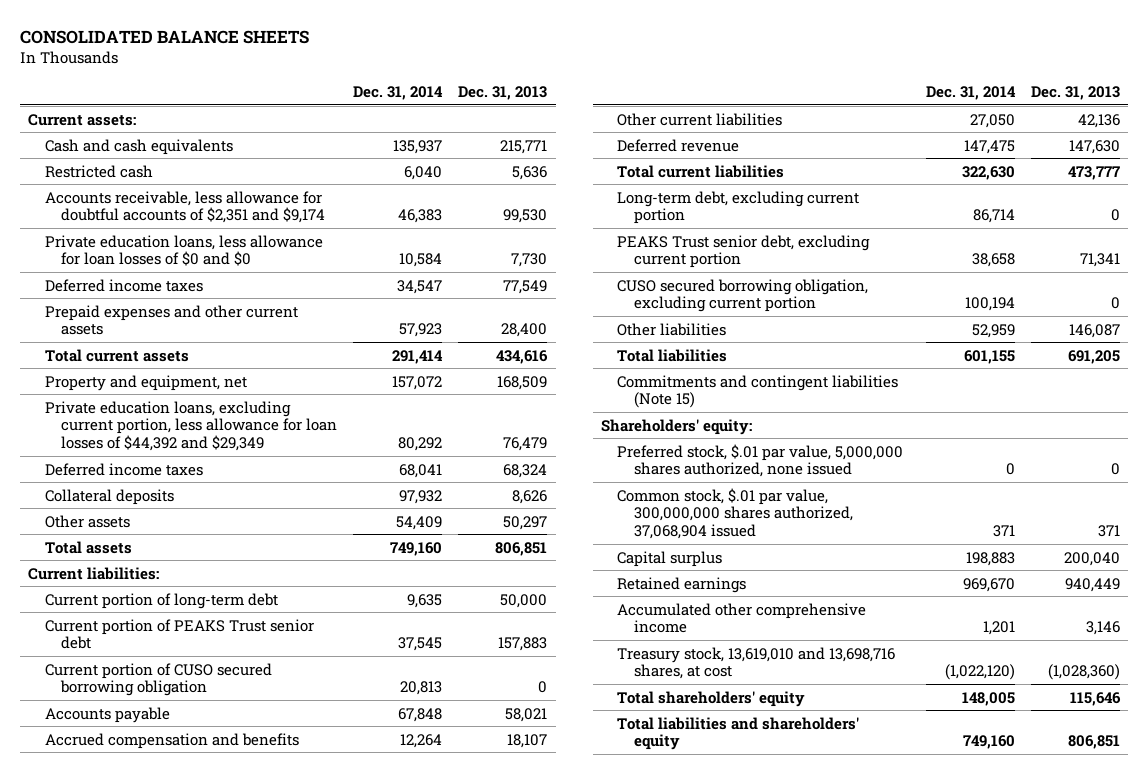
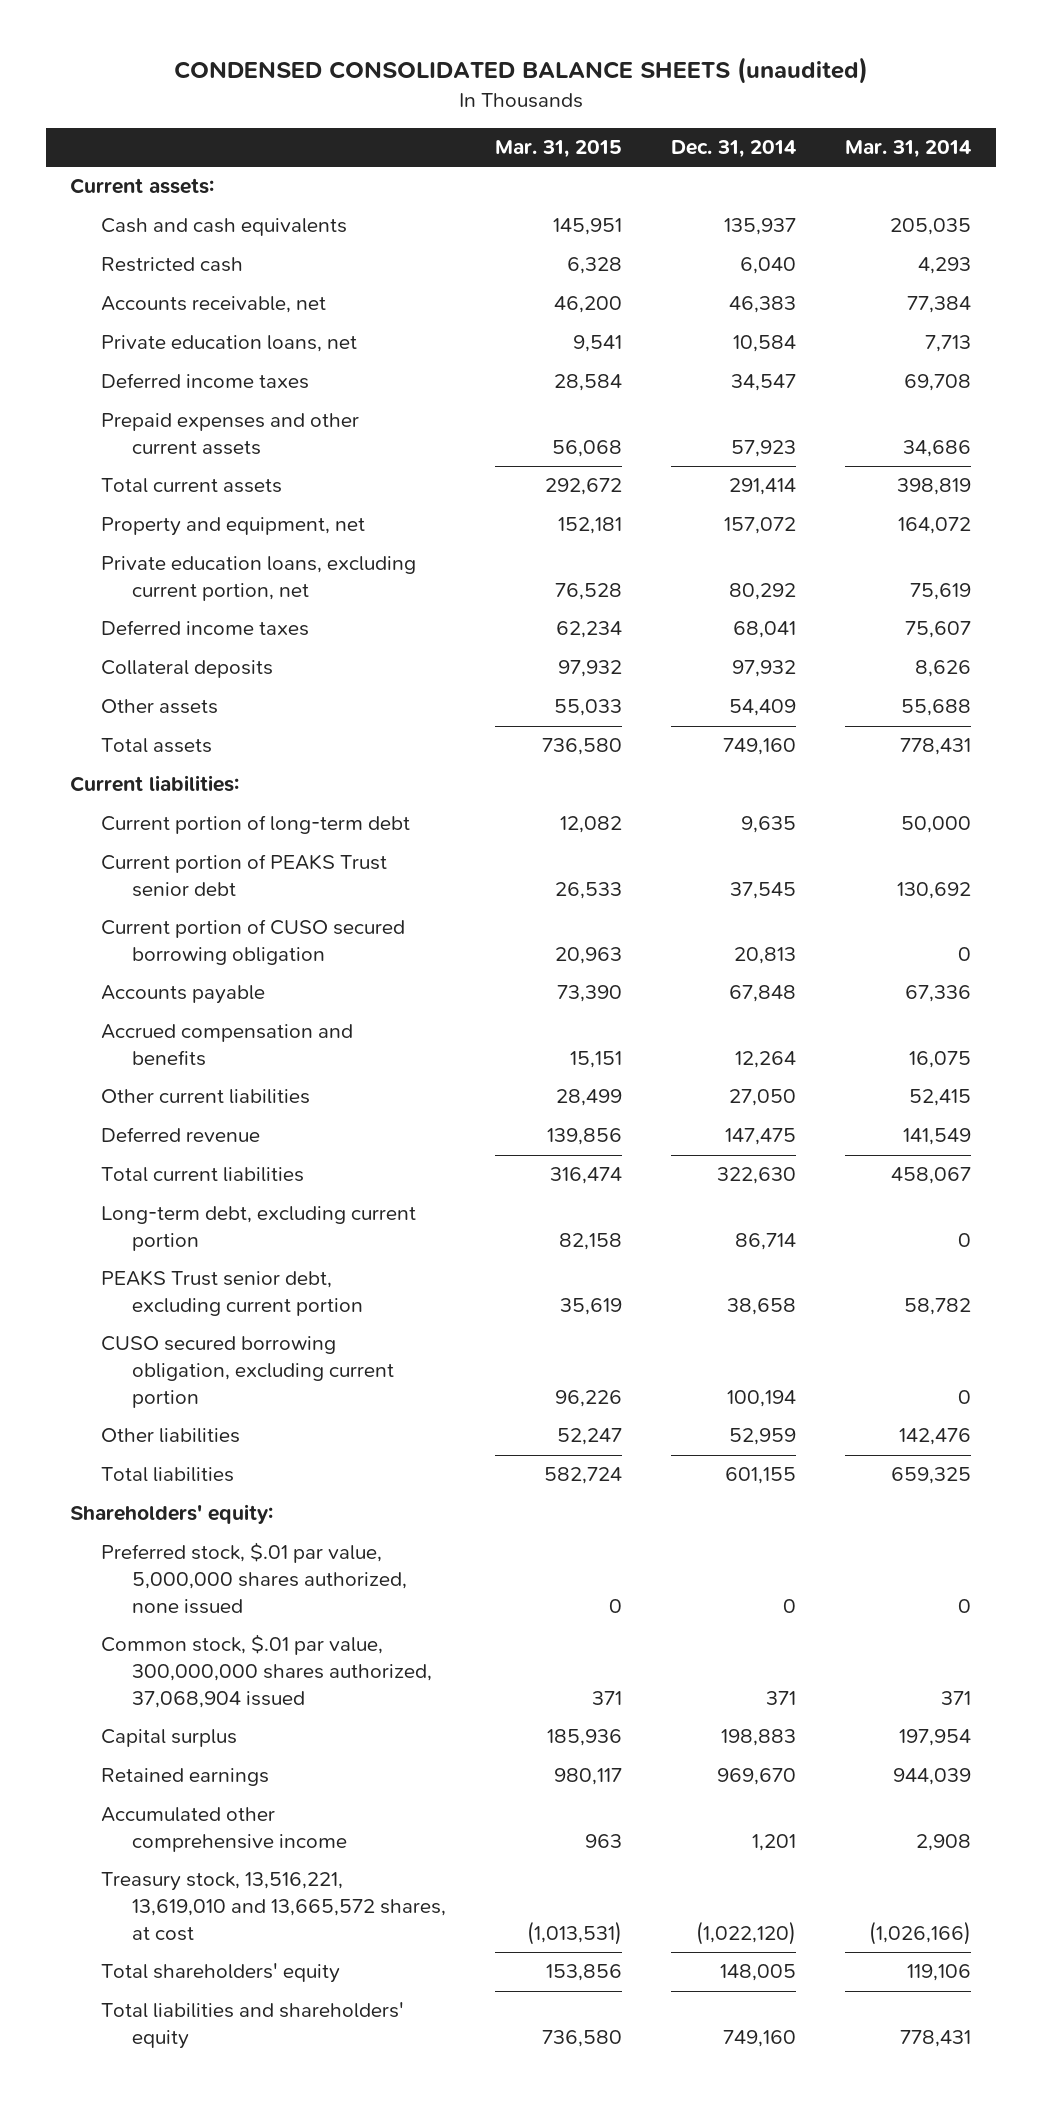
[20,30,310,45] CONSOLIDATED BALANCE SHEETS -> [173,57,868,85] CONDENSED CONSOLIDATED BALANCE SHEETS (unaudited)
[458,85,548,100] Dec. 31, 2013 -> none
none -> [494,140,622,159] Mar. 31, 2015
none -> [845,140,972,159] Mar. 31, 2014
[44,190,326,224] Accounts receivable, less allowance for doubtful accounts of $2,351 and $9,174 -> [101,296,327,314] Accounts receivable, net
[44,234,323,267] Private education loans, less allowance for loan losses of $0 and $0 -> [101,335,358,353] Private education loans, net
[44,400,338,451] Private education loans, excluding current portion, less allowance for loan losses of $44,392 and $29,349 -> [101,556,417,601] Private education loans, excluding current portion, net
[617,374,899,409] Commitments and contingent liabilities (Note 15) -> none
[617,646,896,680] Treasury stock, 13,619,010 and 13,698,716 shares, at cost -> [101,1872,446,1941] Treasury stock, 13,516,221, 13,619,010 and 13,665,572 shares, at cost

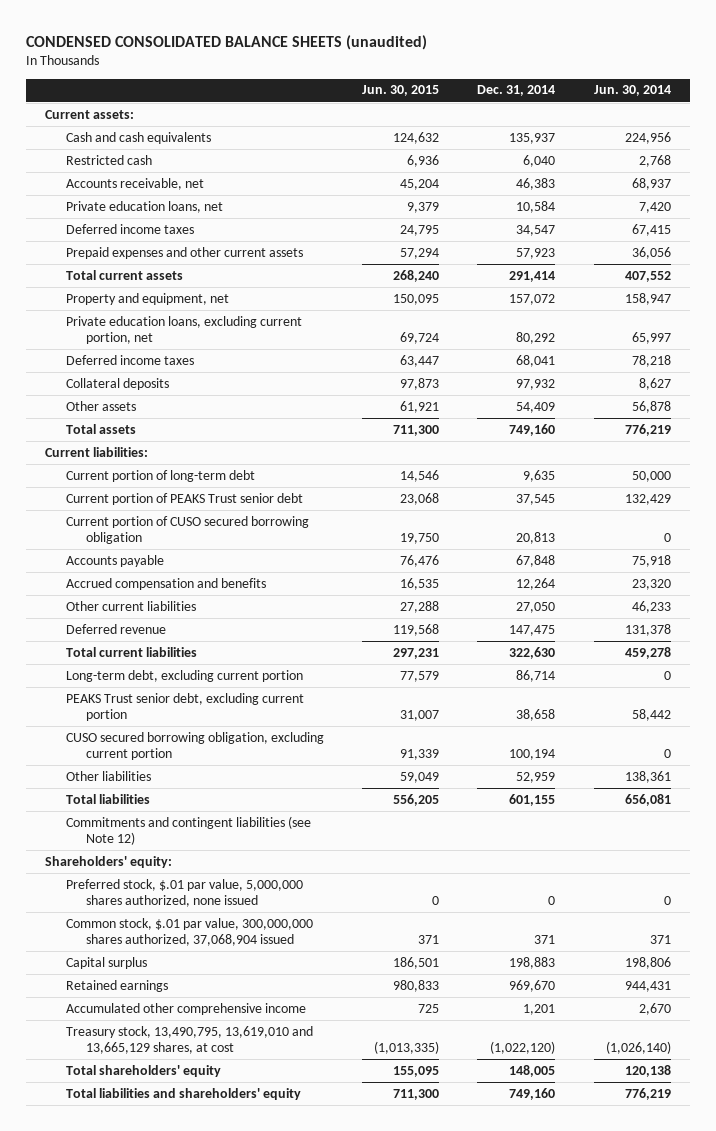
[494,140,622,159] Mar. 31, 2015 -> none
[845,140,972,159] Mar. 31, 2014 -> none
none -> [361,85,439,97] Jun. 30, 2015
none -> [593,85,671,97] Jun. 30, 2014
none -> [65,815,311,845] Commitments and contingent liabilities (see Note 12)
[101,1872,446,1941] Treasury stock, 13,516,221, 13,619,010 and 13,665,572 shares, at cost -> [65,1025,313,1054] Treasury stock, 13,490,795, 13,619,010 and 13,665,129 shares, at cost

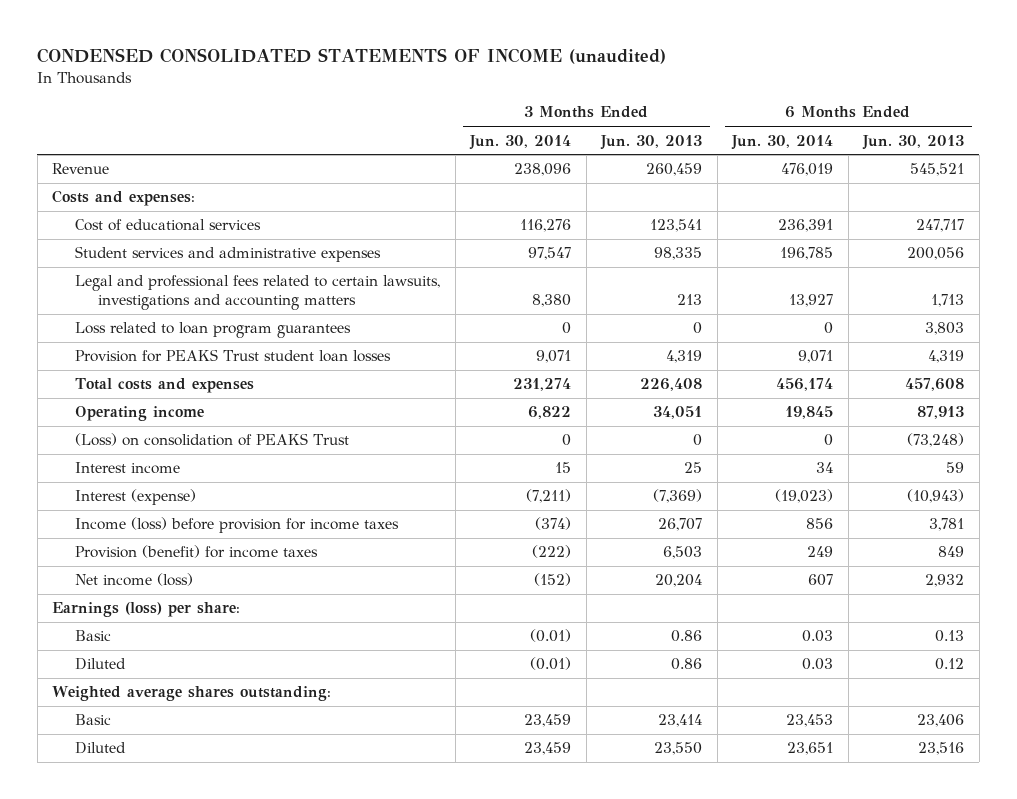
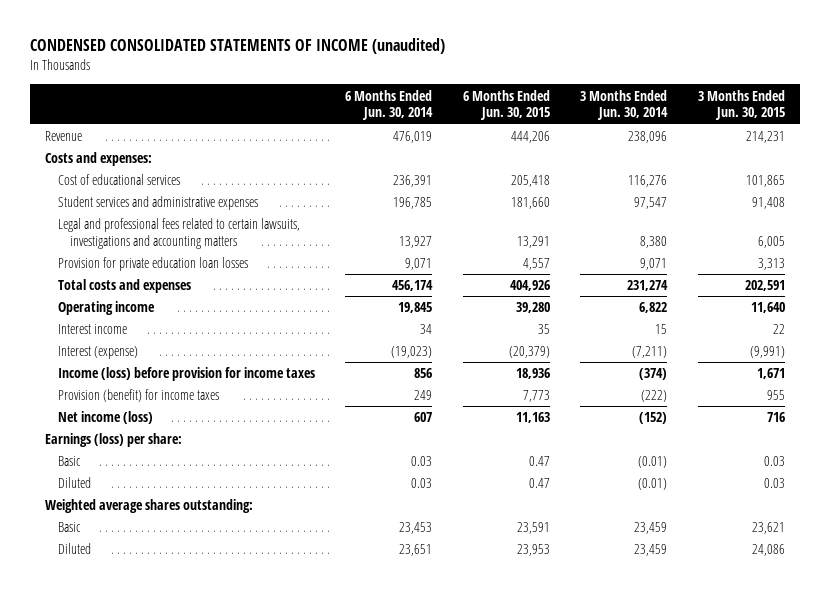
[600,134,703,150] Jun. 30, 2013 -> none
[862,134,965,150] Jun. 30, 2013 -> none
none -> [462,89,550,121] 6 Months Ended Jun. 30, 2015
none -> [697,89,785,121] 3 Months Ended Jun. 30, 2015
[75,322,352,339] Loss related to loan program guarantees -> none
[75,349,392,363] Provision for PEAKS Trust student loan losses -> [57,257,248,272] Provision for private education loan losses
[75,433,350,447] (Loss) on consolidation of PEAKS Trust -> none

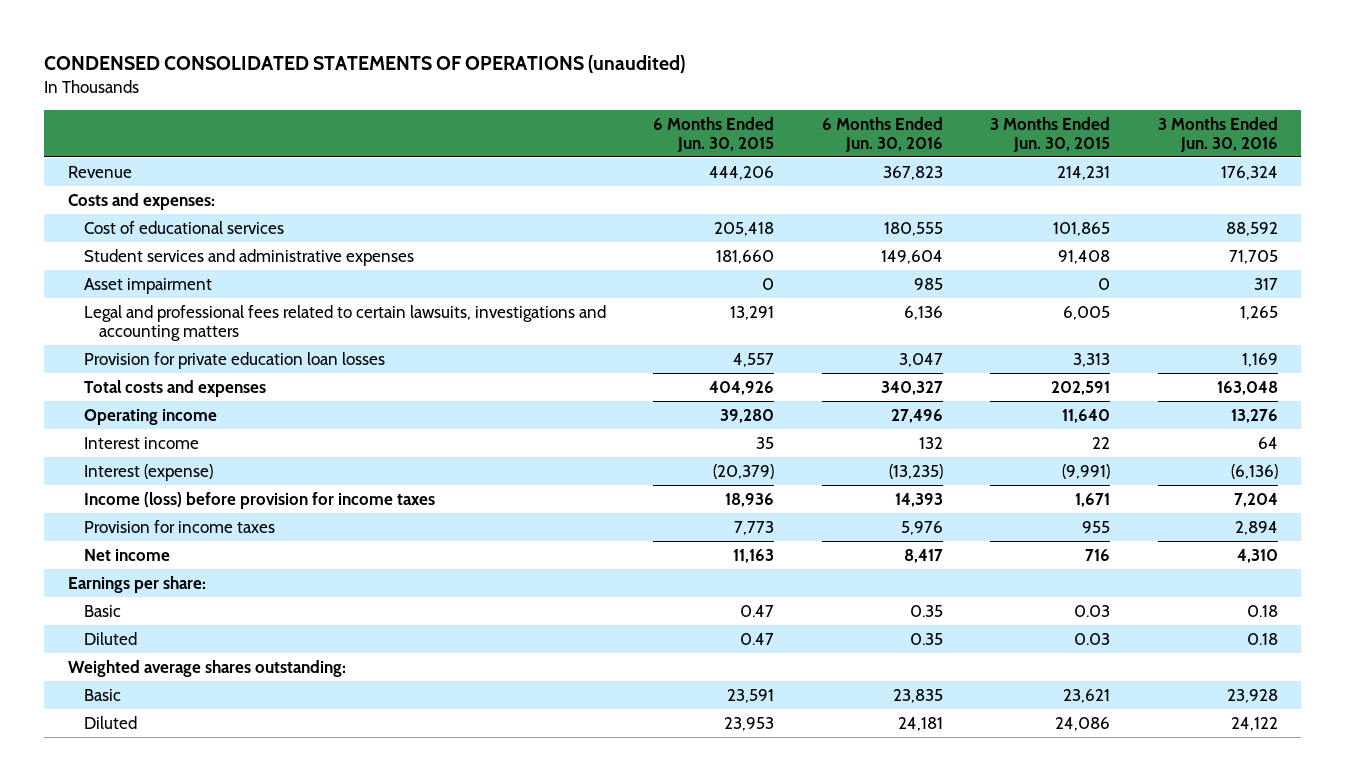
[29,38,445,55] CONDENSED CONSOLIDATED STATEMENTS OF INCOME (unaudited) -> [43,55,685,74] CONDENSED CONSOLIDATED STATEMENTS OF OPERATIONS (unaudited)
[345,89,434,121] 6 Months Ended Jun. 30, 2014 -> none
[580,89,669,121] 3 Months Ended Jun. 30, 2014 -> none
none -> [821,116,943,152] 6 Months Ended Jun. 30, 2016
none -> [1157,116,1278,152] 3 Months Ended Jun. 30, 2016
none -> [83,277,212,294] Asset impairment
[57,389,219,403] Provision (benefit) for income taxes -> [83,519,275,533] Provision for income taxes
[57,411,153,425] Net income (loss) -> [83,548,170,561] Net income
[44,433,182,448] Earnings (loss) per share: -> [67,575,206,593] Earnings per share:

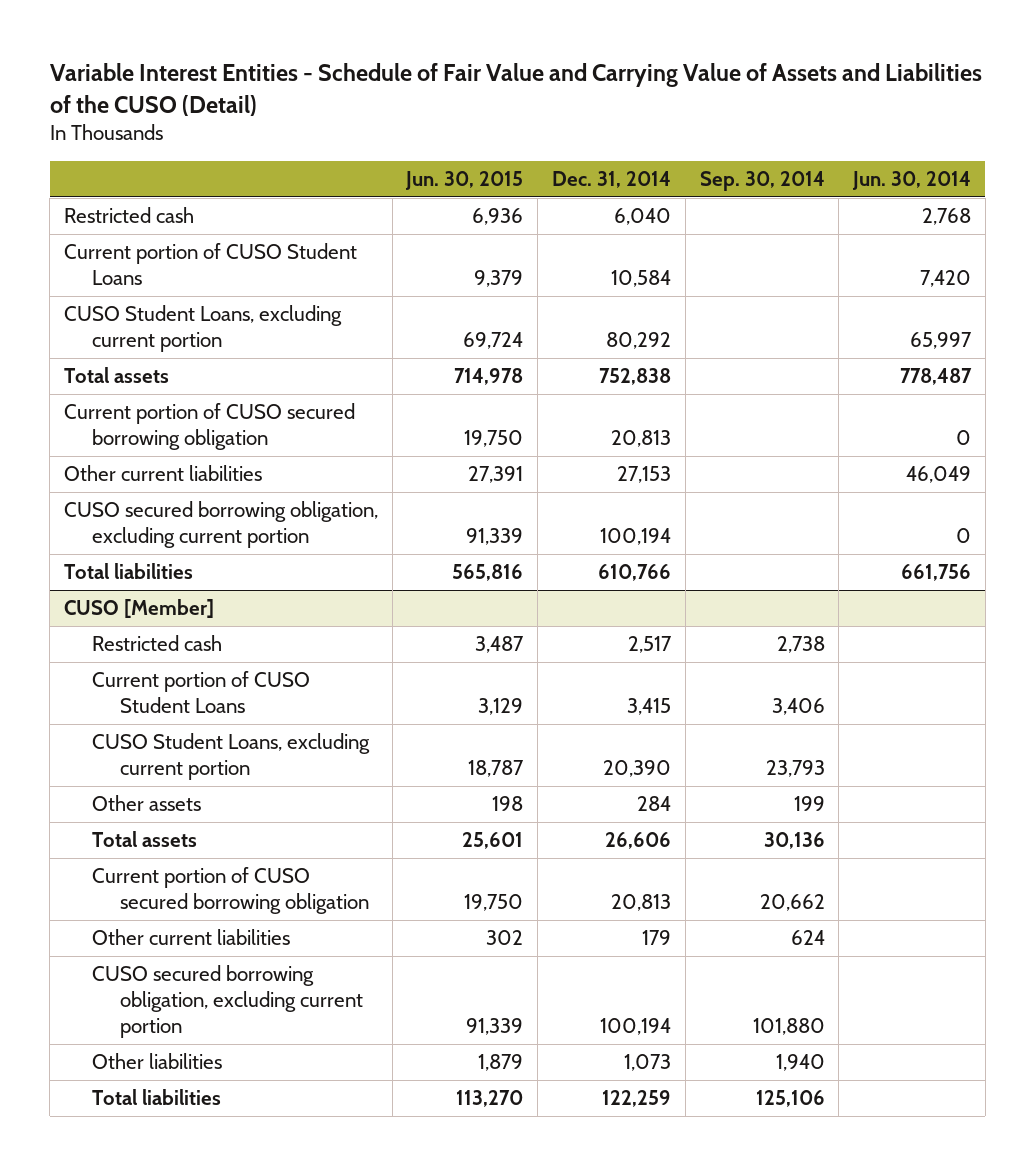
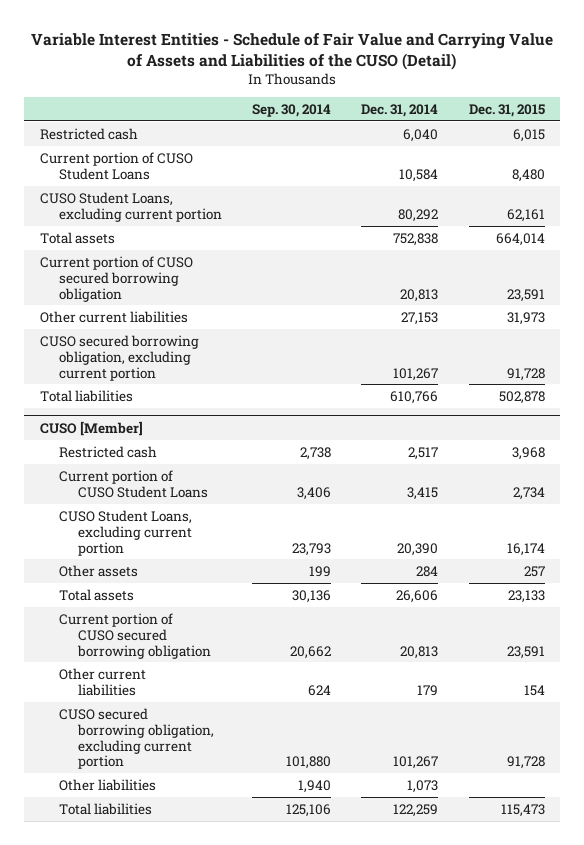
[405,170,524,190] Jun. 30, 2015 -> none
[852,170,972,190] Jun. 30, 2014 -> none
none -> [468,103,545,117] Dec. 31, 2015
[600,527,672,545] 100,194 -> [393,367,439,381] 101,267
[600,1017,672,1035] 100,194 -> [393,756,439,770] 101,267

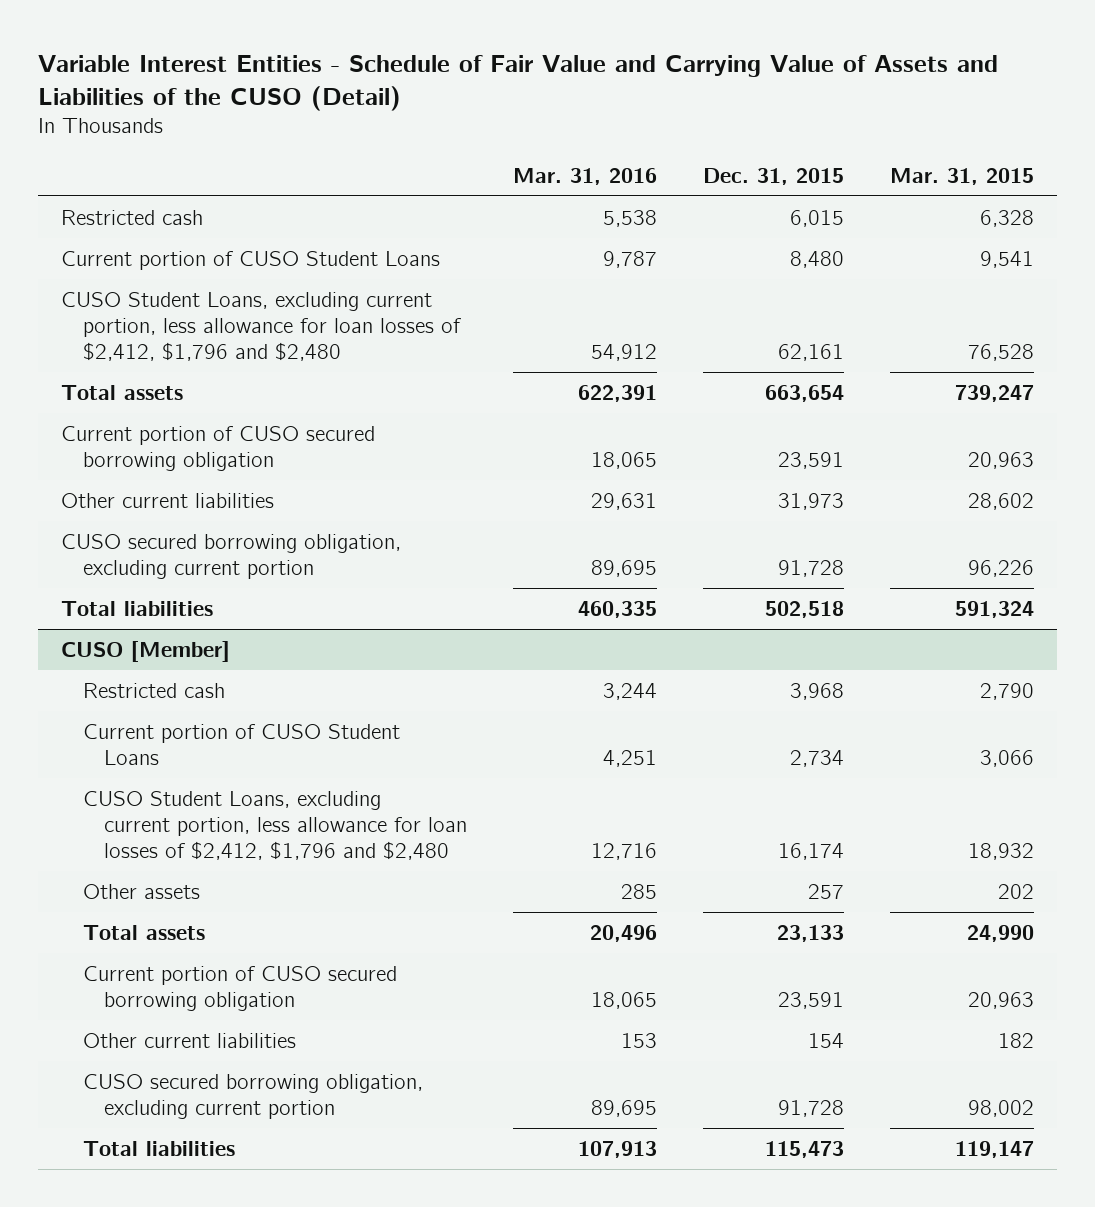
[251,103,331,117] Sep. 30, 2014 -> none
[361,103,439,117] Dec. 31, 2014 -> none
none -> [512,167,657,185] Mar. 31, 2016
none -> [889,167,1034,185] Mar. 31, 2015
[39,191,222,222] CUSO Student Loans, excluding current portion -> [61,291,461,361] CUSO Student Loans, excluding current portion, less allowance for loan losses of $2,412, $1,796 and $2,480
[495,232,545,246] 664,014 -> [764,384,844,402] 663,654
[498,390,545,404] 502,878 -> [764,600,844,618] 502,518
[58,509,192,556] CUSO Student Loans, excluding current portion -> [82,790,468,860] CUSO Student Loans, excluding current portion, less allowance for loan losses of $2,412, $1,796 and $2,480
[58,778,156,791] Other liabilities -> none

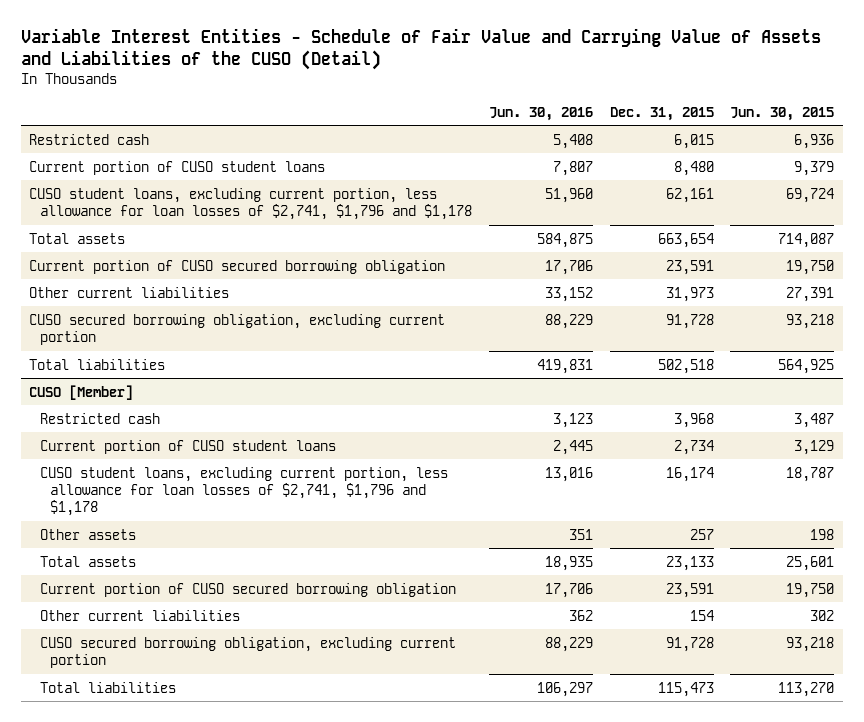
[512,167,657,185] Mar. 31, 2016 -> none
[889,167,1034,185] Mar. 31, 2015 -> none
none -> [488,106,593,121] Jun. 30, 2016
none -> [730,106,835,121] Jun. 30, 2015
[61,250,441,270] Current portion of CUSO Student Loans -> [29,160,326,175] Current portion of CUSO student loans
[61,291,461,361] CUSO Student Loans, excluding current portion, less allowance for loan losses of $2,412, $1,796 and $2,480 -> [29,187,472,220] CUSO student loans, excluding current portion, less allowance for loan losses of $2,741, $1,796 and $1,178
[82,723,400,765] Current portion of CUSO Student Loans -> [39,439,336,454] Current portion of CUSO student loans
[82,790,468,860] CUSO Student Loans, excluding current portion, less allowance for loan losses of $2,412, $1,796 and $2,480 -> [39,466,448,517] CUSO student loans, excluding current portion, less allowance for loan losses of $2,741, $1,796 and $1,178

